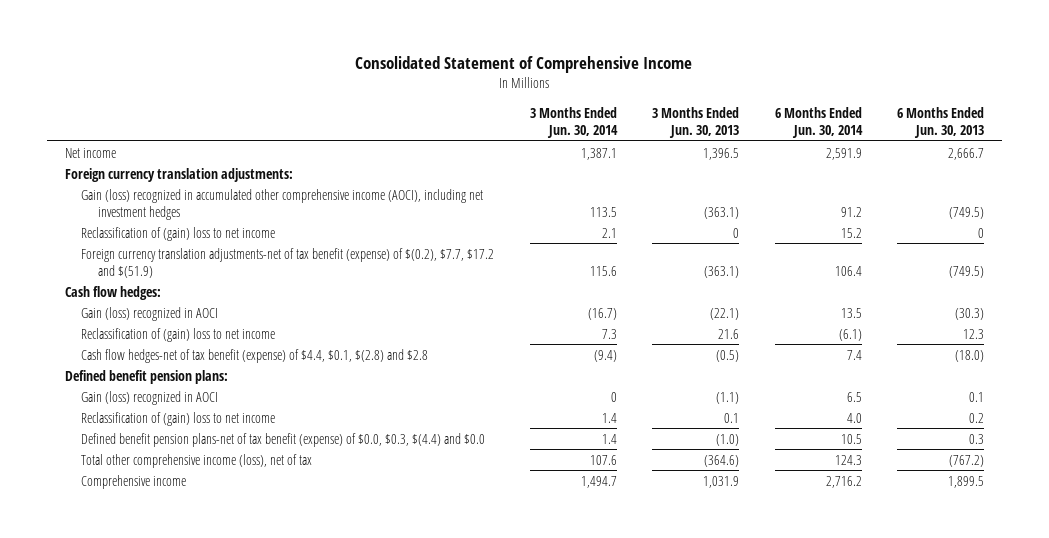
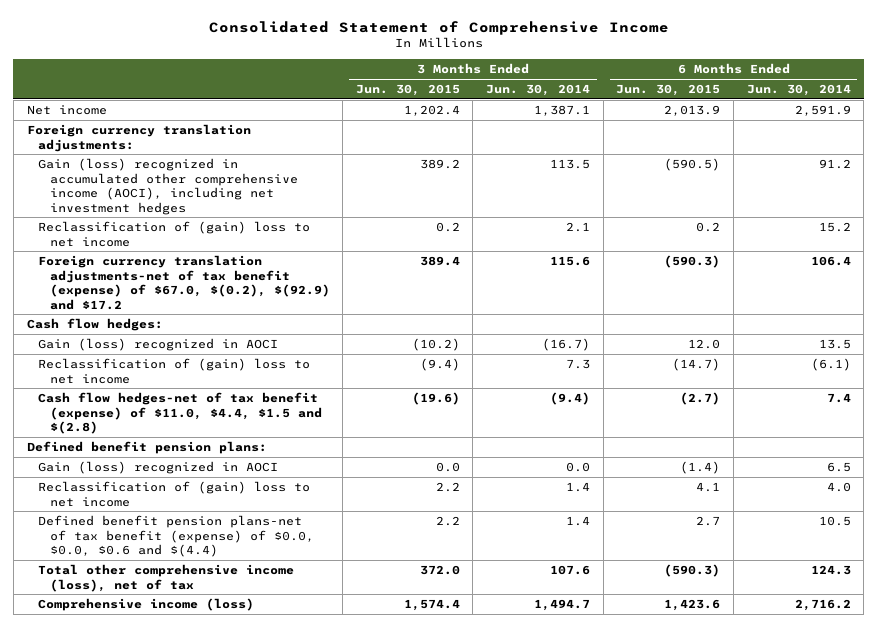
[652,107,740,139] 3 Months Ended Jun. 30, 2013 -> none
[896,107,984,139] 6 Months Ended Jun. 30, 2013 -> none
none -> [355,84,460,97] Jun. 30, 2015
none -> [616,84,721,97] Jun. 30, 2015
[81,247,495,278] Foreign currency translation adjustments-net of tax benefit (expense) of $(0.2), $7.7, $17.2 and $(51.9) -> [38,255,330,310] Foreign currency translation adjustments-net of tax benefit (expense) of $67.0, $(0.2), $(92.9) and $17.2
[81,348,429,363] Cash flow hedges-net of tax benefit (expense) of $4.4, $0.1, $(2.8) and $2.8 -> [38,392,322,435] Cash flow hedges-net of tax benefit (expense) of $11.0, $4.4, $1.5 and $(2.8)
[610,391,617,402] 0 -> [566,462,591,473] 0.0
[81,432,486,447] Defined benefit pension plans-net of tax benefit (expense) of $0.0, $0.3, $(4.4) and $0.0 -> [38,515,314,558] Defined benefit pension plans-net of tax benefit (expense) of $0.0, $0.0, $0.6 and $(4.4)
[81,474,187,489] Comprehensive income -> [38,598,255,612] Comprehensive income (loss)

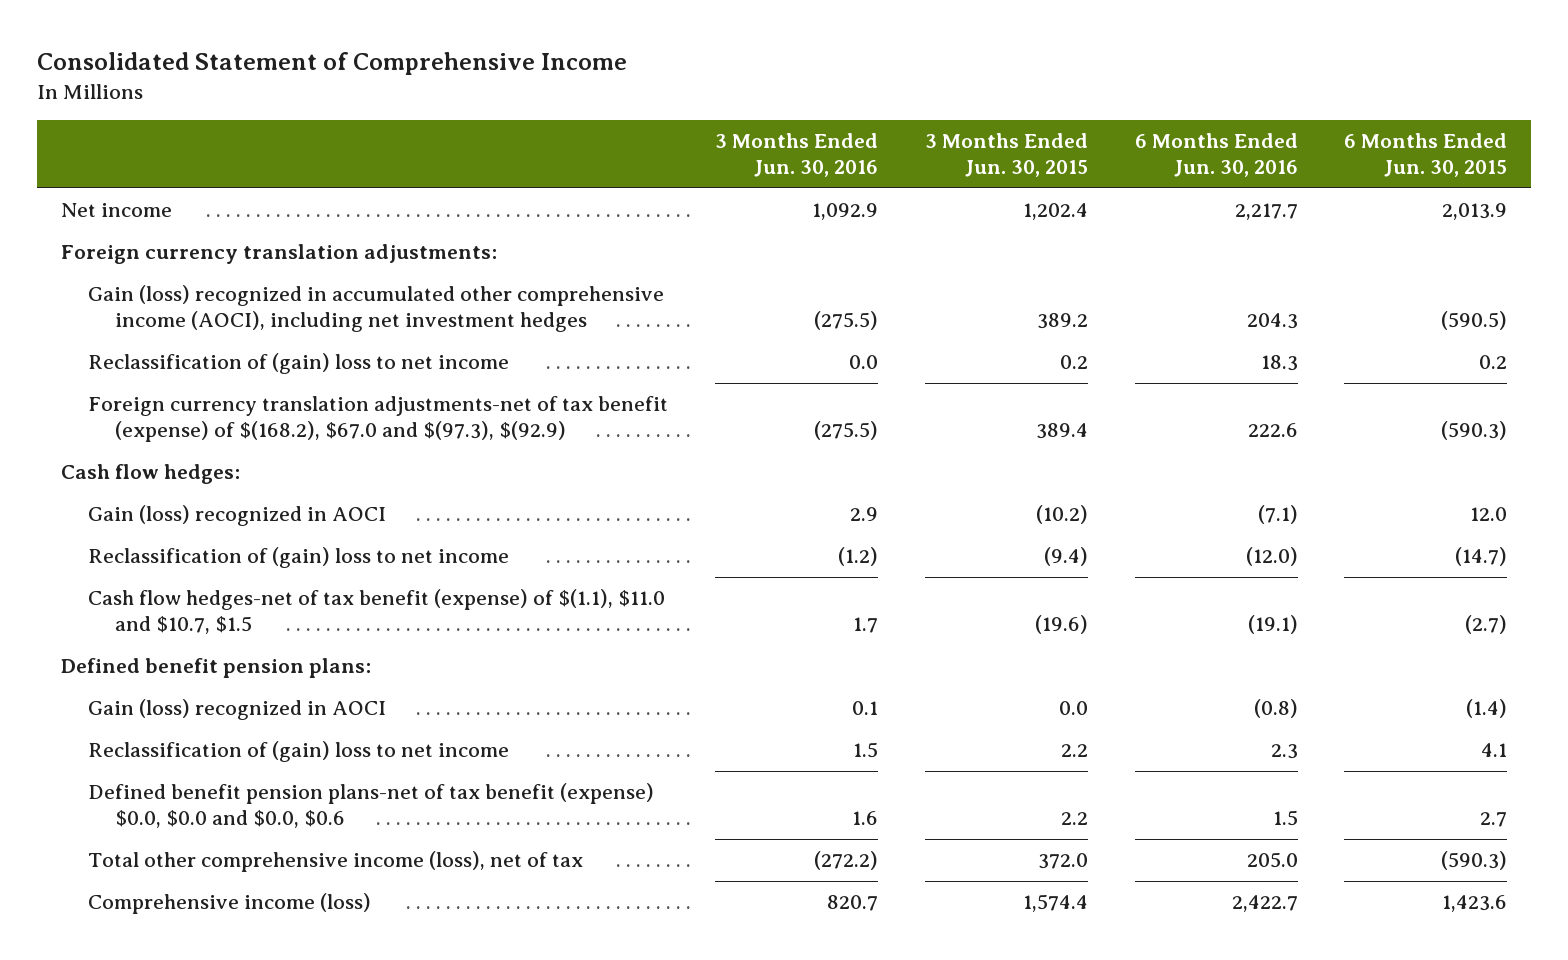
[486,84,591,97] Jun. 30, 2014 -> none
[746,84,851,97] Jun. 30, 2014 -> none
none -> [714,132,878,178] 3 Months Ended Jun. 30, 2016
none -> [1134,132,1298,178] 6 Months Ended Jun. 30, 2016
[38,255,330,310] Foreign currency translation adjustments-net of tax benefit (expense) of $67.0, $(0.2), $(92.9) and $17.2 -> [87,396,668,443] Foreign currency translation adjustments-net of tax benefit (expense) of $(168.2), $67.0 and $(97.3), $(92.9)
[38,392,322,435] Cash flow hedges-net of tax benefit (expense) of $11.0, $4.4, $1.5 and $(2.8) -> [87,589,665,635] Cash flow hedges-net of tax benefit (expense) of $(1.1), $11.0 and $10.7, $1.5
[38,515,314,558] Defined benefit pension plans-net of tax benefit (expense) of $0.0, $0.0, $0.6 and $(4.4) -> [87,783,654,829] Defined benefit pension plans-net of tax benefit (expense) $0.0, $0.0 and $0.0, $0.6

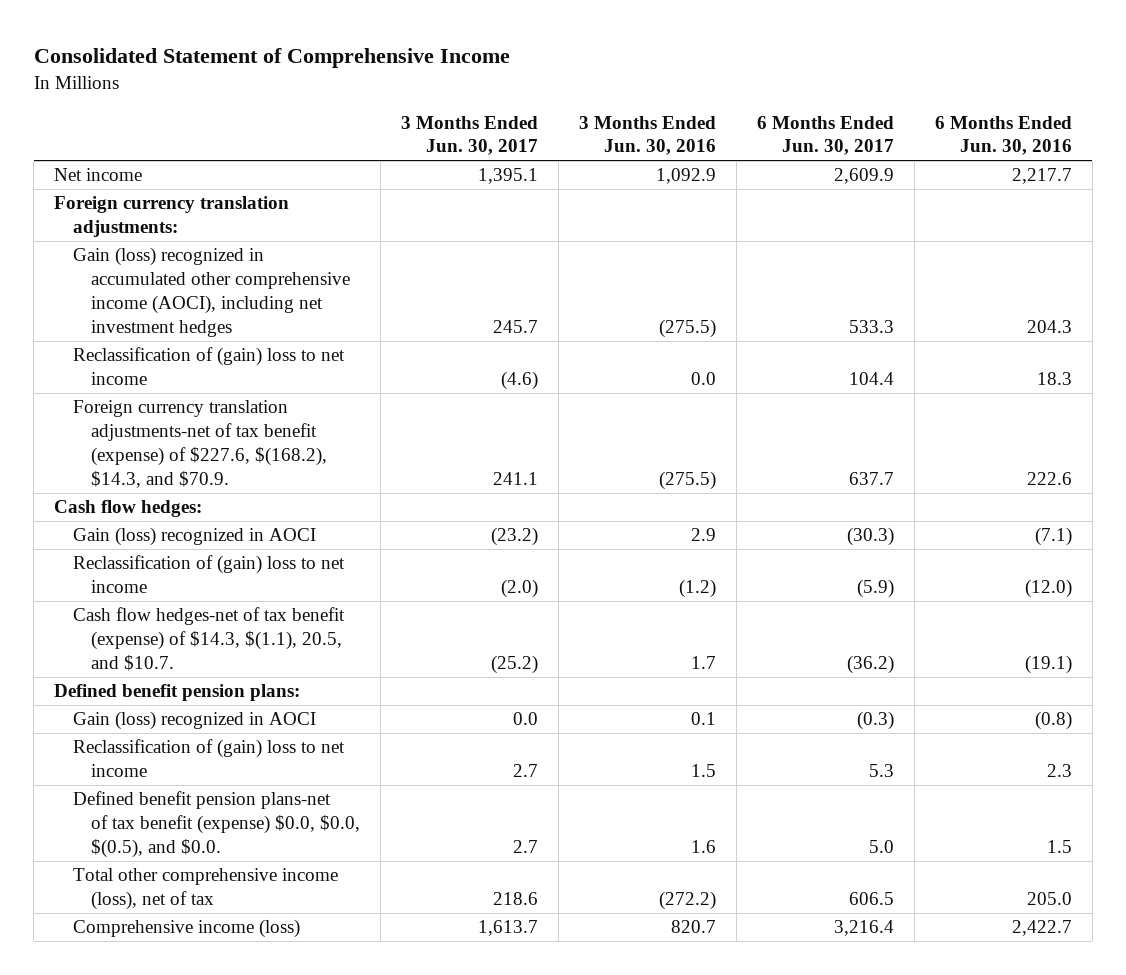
[924,132,1088,178] 3 Months Ended Jun. 30, 2015 -> none
[1344,132,1508,178] 6 Months Ended Jun. 30, 2015 -> none
none -> [400,115,538,156] 3 Months Ended Jun. 30, 2017
none -> [756,115,894,156] 6 Months Ended Jun. 30, 2017
[87,396,668,443] Foreign currency translation adjustments-net of tax benefit (expense) of $(168.2), $67.0 and $(97.3), $(92.9) -> [72,400,327,488] Foreign currency translation adjustments-net of tax benefit (expense) of $227.6, $(168.2), $14.3, and $70.9.
[87,589,665,635] Cash flow hedges-net of tax benefit (expense) of $(1.1), $11.0 and $10.7, $1.5 -> [72,607,345,671] Cash flow hedges-net of tax benefit (expense) of $14.3, $(1.1), 20.5, and $10.7.
[87,783,654,829] Defined benefit pension plans-net of tax benefit (expense) $0.0, $0.0 and $0.0, $0.6 -> [72,791,360,858] Defined benefit pension plans-net of tax benefit (expense) $0.0, $0.0, $(0.5), and $0.0.

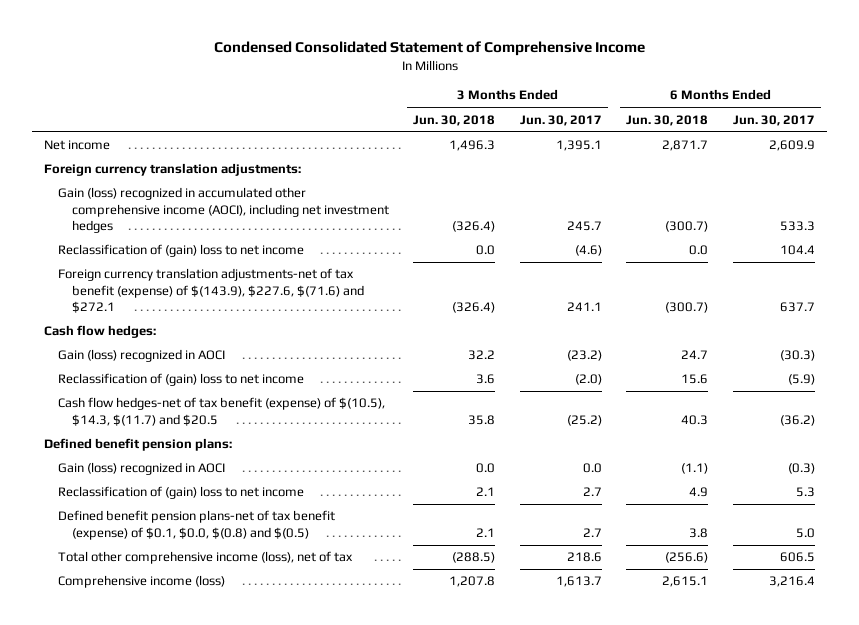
[33,48,510,69] Consolidated Statement of Comprehensive Income -> [213,41,645,57] Condensed Consolidated Statement of Comprehensive Income
[578,115,716,156] 3 Months Ended Jun. 30, 2016 -> none
[934,115,1072,156] 6 Months Ended Jun. 30, 2016 -> none
none -> [413,114,496,126] Jun. 30, 2018
none -> [626,114,709,126] Jun. 30, 2018
[72,400,327,488] Foreign currency translation adjustments-net of tax benefit (expense) of $227.6, $(168.2), $14.3, and $70.9. -> [57,268,364,314] Foreign currency translation adjustments-net of tax benefit (expense) of $(143.9), $227.6, $(71.6) and $272.1
[72,607,345,671] Cash flow hedges-net of tax benefit (expense) of $14.3, $(1.1), 20.5, and $10.7. -> [57,397,385,426] Cash flow hedges-net of tax benefit (expense) of $(10.5), $14.3, $(11.7) and $20.5
[72,791,360,858] Defined benefit pension plans-net of tax benefit (expense) $0.0, $0.0, $(0.5), and $0.0. -> [57,510,335,540] Defined benefit pension plans-net of tax benefit (expense) of $0.1, $0.0, $(0.8) and $(0.5)

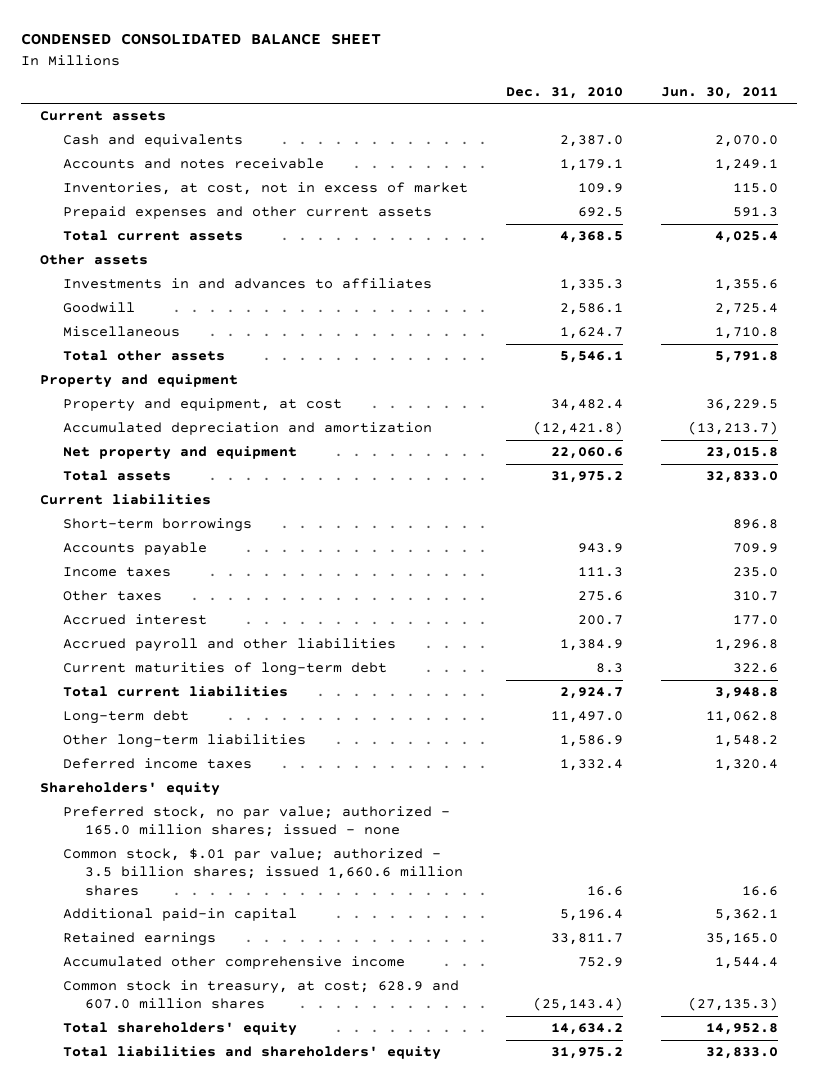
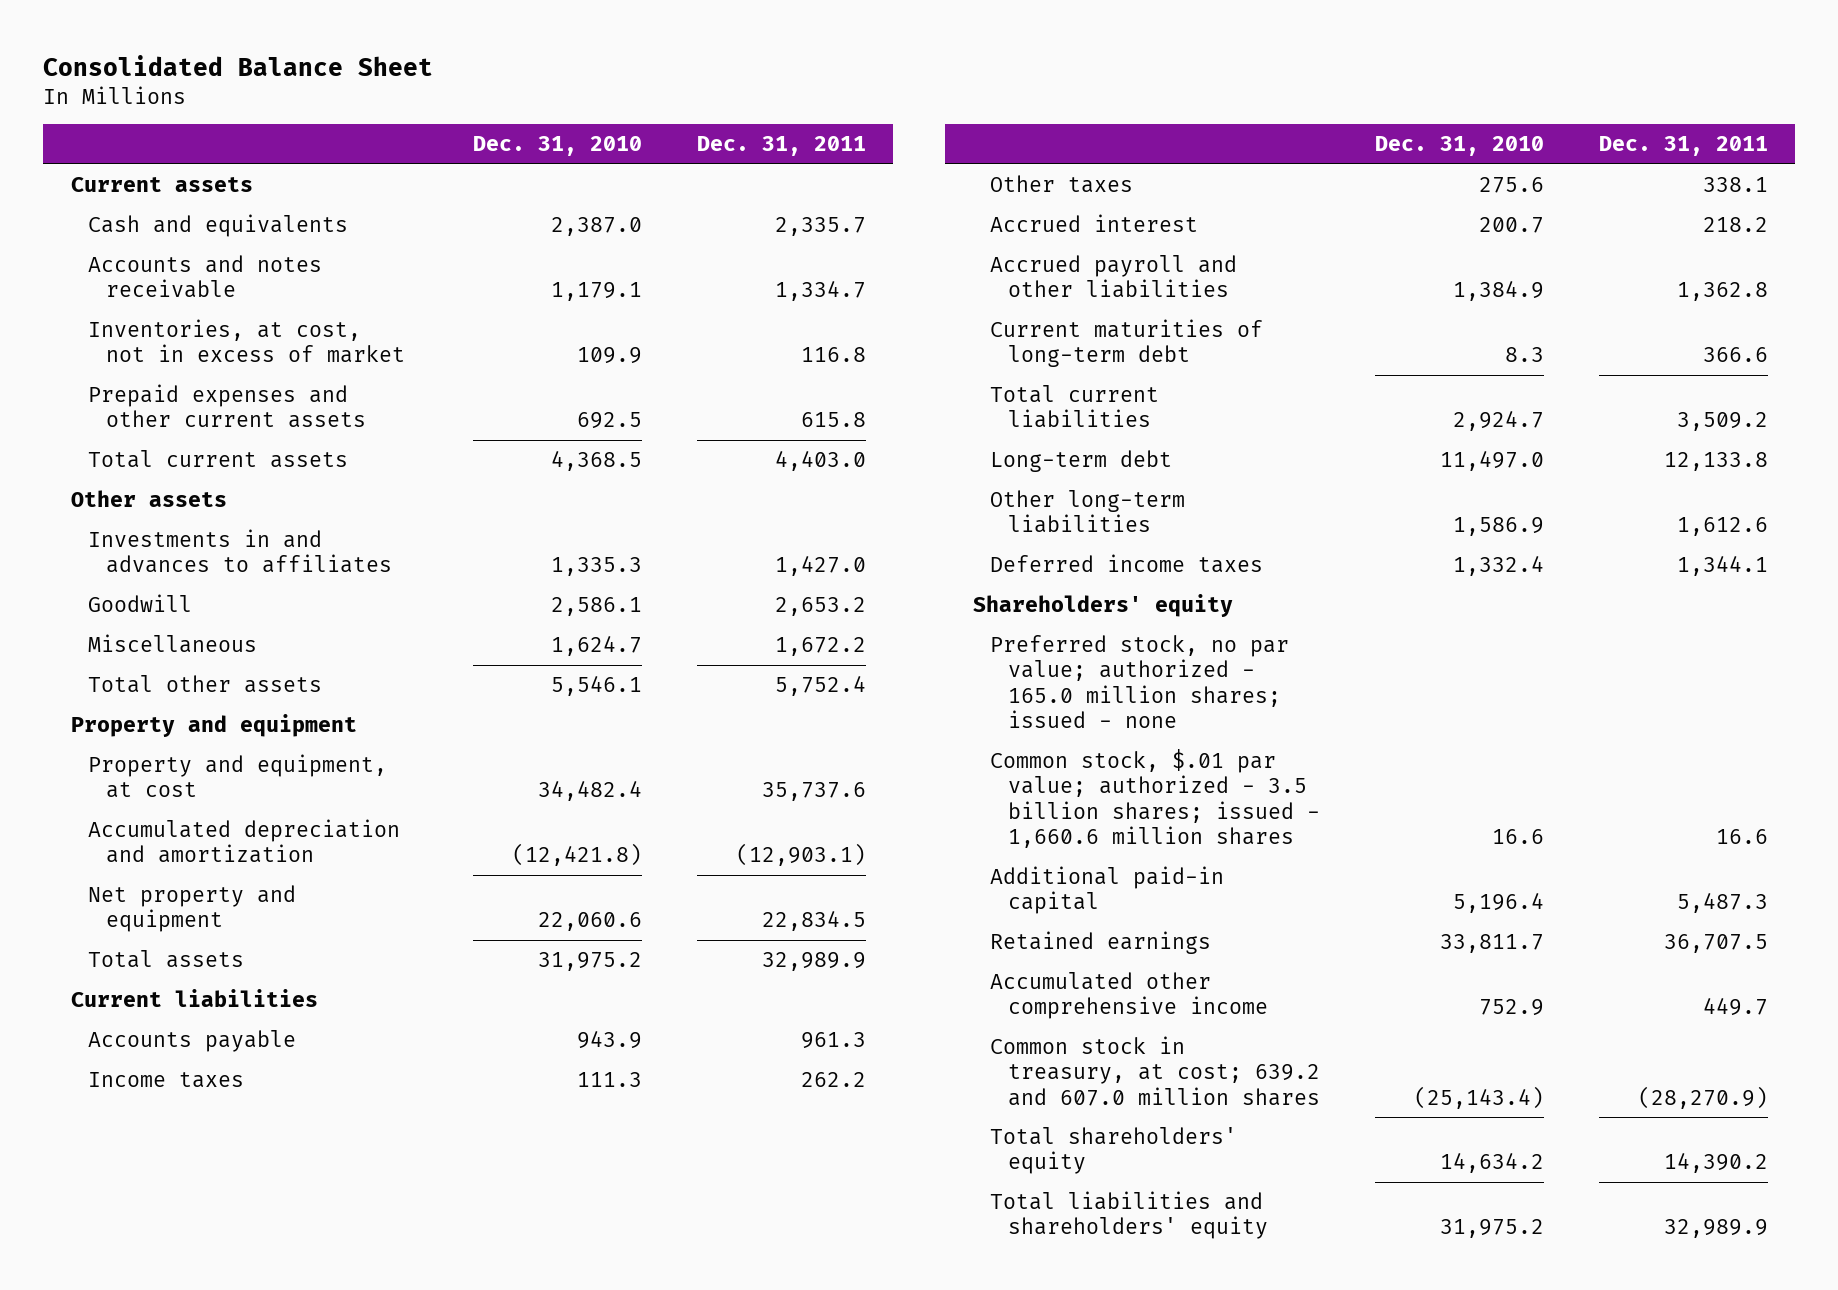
[21,33,382,46] CONDENSED CONSOLIDATED BALANCE SHEET -> [43,54,434,76] Consolidated Balance Sheet
[661,86,779,99] Jun. 30, 2011 -> none
none -> [696,136,866,157] Dec. 31, 2011
[62,518,252,533] Short-term borrowings -> none
[62,848,464,896] Common stock, $.01 par value; authorized - 3.5 billion shares; issued 1,660.6 million shares -> [990,749,1320,849] Common stock, $.01 par value; authorized - 3.5 billion shares; issued - 1,660.6 million shares
[62,980,459,1010] Common stock in treasury, at cost; 628.9 and 607.0 million shares -> [990,1036,1320,1106] Common stock in treasury, at cost; 639.2 and 607.0 million shares

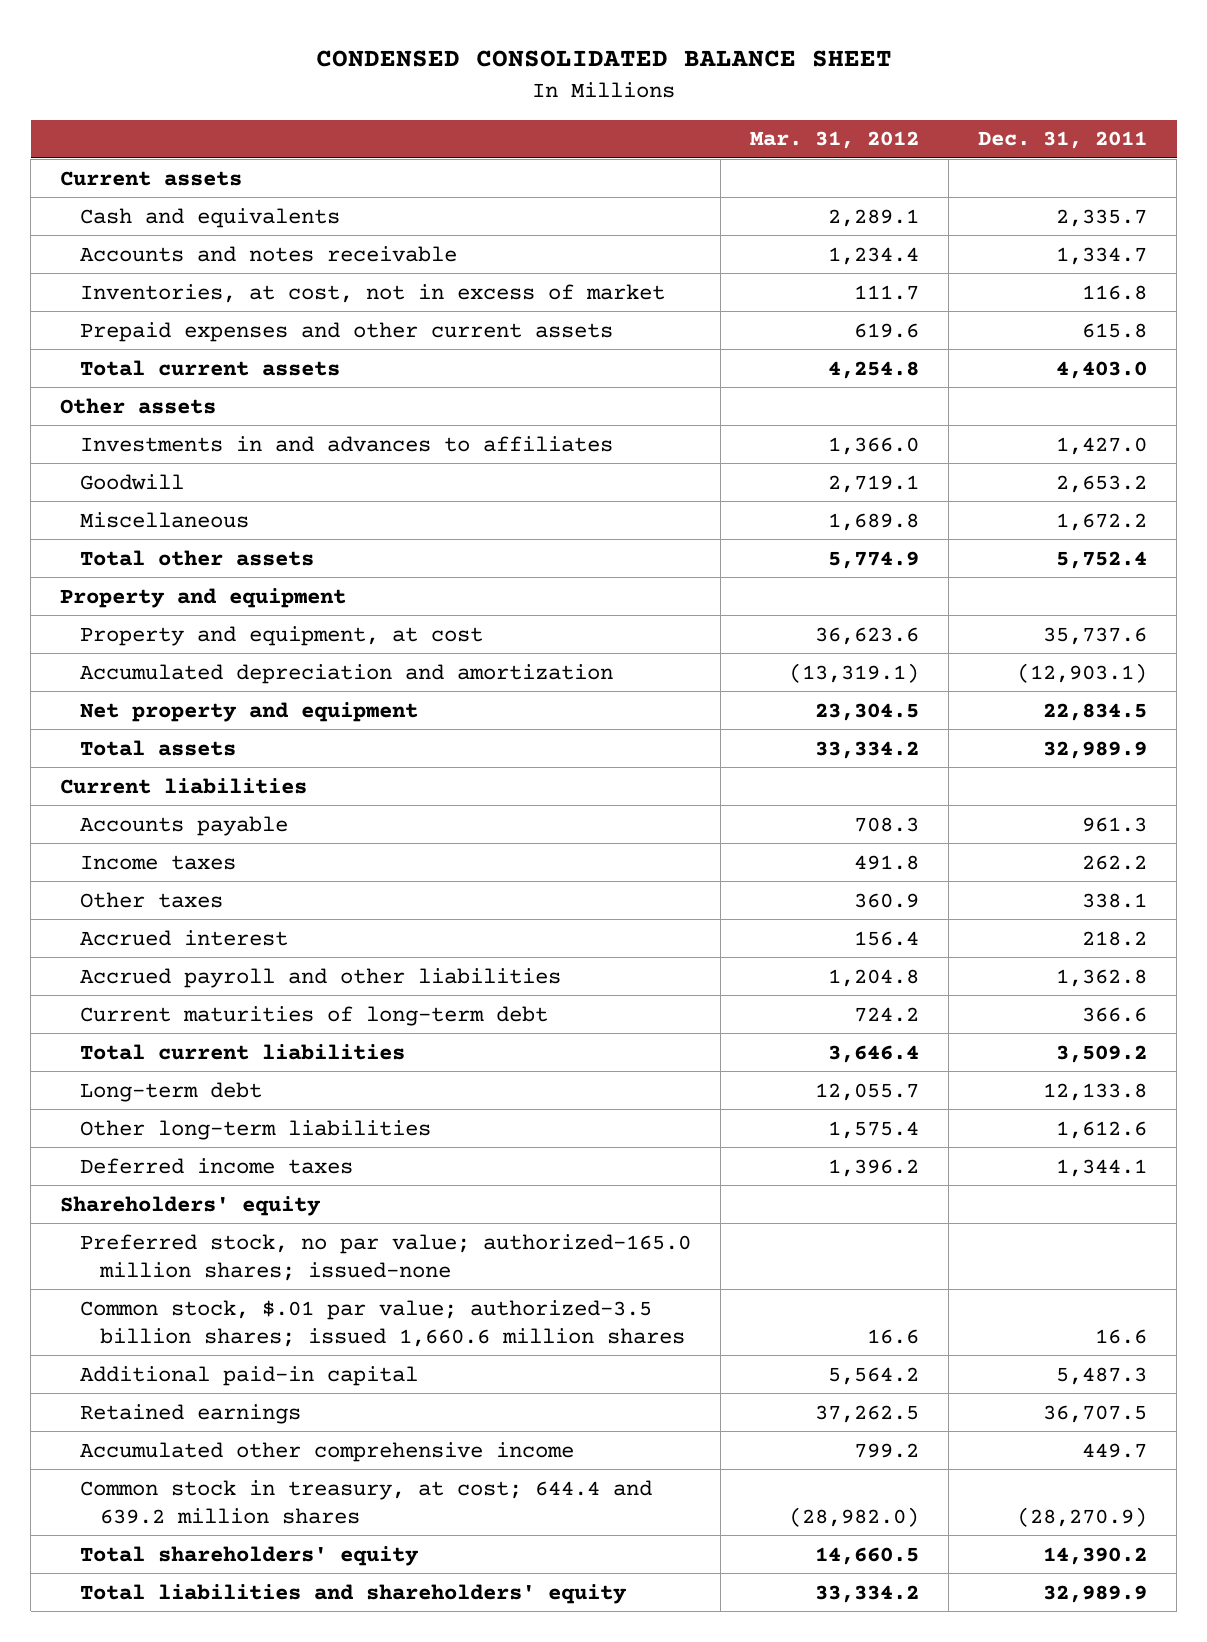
[43,54,434,76] Consolidated Balance Sheet -> [315,50,892,68] CONDENSED CONSOLIDATED BALANCE SHEET
[472,136,642,157] Dec. 31, 2010 -> none
none -> [750,131,920,150] Mar. 31, 2012
[990,635,1290,729] Preferred stock, no par value; authorized - 165.0 million shares; issued - none -> [80,1233,692,1281] Preferred stock, no par value; authorized-165.0 million shares; issued-none
[990,749,1320,849] Common stock, $.01 par value; authorized - 3.5 billion shares; issued - 1,660.6 million shares -> [80,1299,686,1347] Common stock, $.01 par value; authorized-3.5 billion shares; issued 1,660.6 million shares
[990,1036,1320,1106] Common stock in treasury, at cost; 639.2 and 607.0 million shares -> [80,1479,653,1524] Common stock in treasury, at cost; 644.4 and 639.2 million shares

